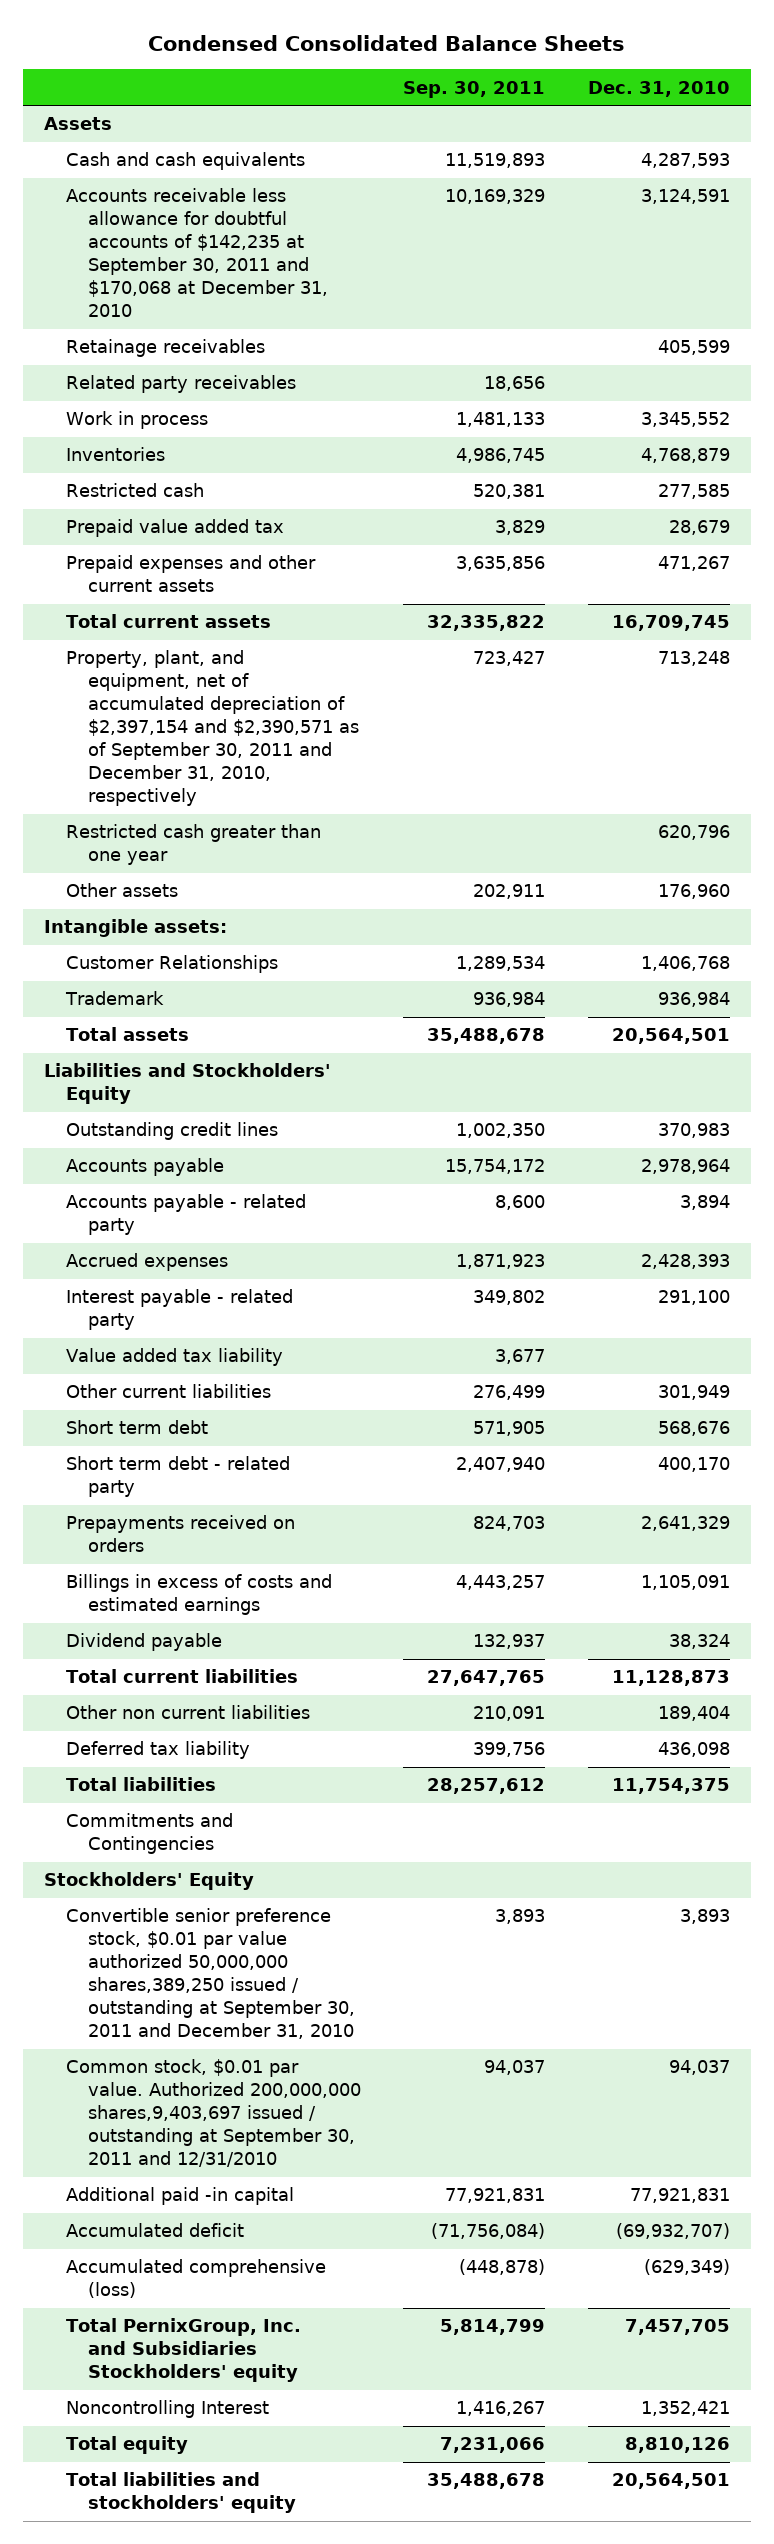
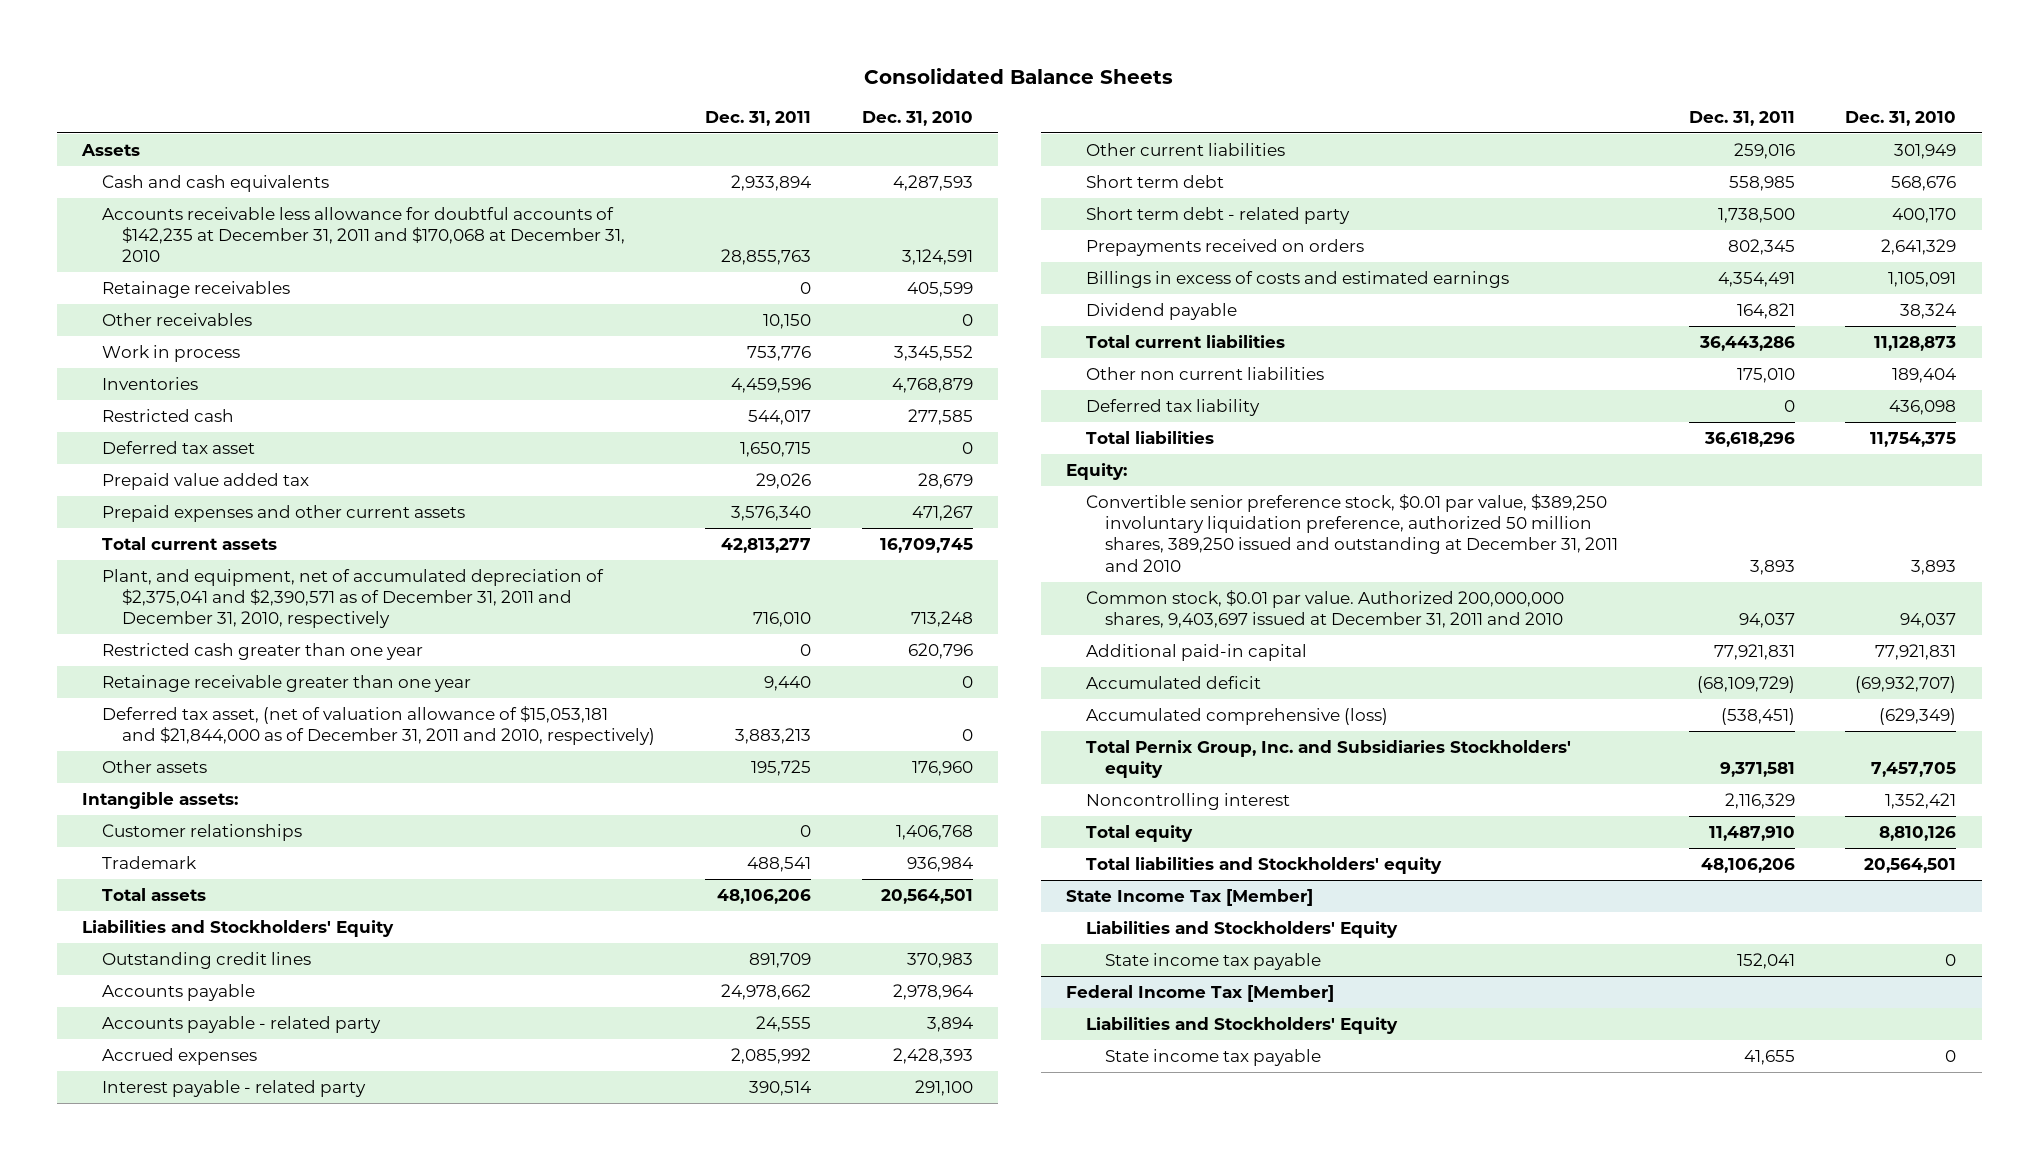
[148,35,626,52] Condensed Consolidated Balance Sheets -> [864,67,1174,84] Consolidated Balance Sheets
[403,80,546,98] Sep. 30, 2011 -> none
none -> [705,110,812,126] Dec. 31, 2011
[66,188,328,318] Accounts receivable less allowance for doubtful accounts of $142,235 at September 30, 2011 and $170,068 at December 31, 2010 -> [101,206,625,263] Accounts receivable less allowance for doubtful accounts of $142,235 at December 31, 2011 and $170,068 at December 31, 2010
[66,375,297,394] Related party receivables -> none
none -> [101,312,252,326] Other receivables
none -> [101,440,255,454] Deferred tax asset
[66,650,359,807] Property, plant, and equipment, net of accumulated depreciation of $2,397,154 and $2,390,571 as of September 30, 2011 and December 31, 2010, respectively -> [101,568,604,629] Plant, and equipment, net of accumulated depreciation of $2,375,041 and $2,390,571 as of December 31, 2011 and December 31, 2010, respectively
none -> [101,674,471,692] Retainage receivable greater than one year
none -> [101,705,655,746] Deferred tax asset, (net of valuation allowance of $15,053,181 and $21,844,000 as of December 31, 2011 and 2010, respectively)
[66,955,279,974] Customer Relationships -> [101,823,302,841] Customer relationships
[66,1348,284,1367] Value added tax liability -> none
[66,1813,234,1855] Commitments and Contingencies -> none
[44,1872,255,1891] Stockholders' Equity -> [1066,462,1128,480] Equity:
[66,1908,355,2040] Convertible senior preference stock, $0.01 par value authorized 50,000,000 shares,389,250 issued / outstanding at September 30, 2011 and December 31, 2010 -> [1085,493,1619,572] Convertible senior preference stock, $0.01 par value, $389,250 involuntary liquidation preference, authorized 50 million shares, 389,250 issued and outstanding at December 31, 2011 and 2010
[66,2059,361,2168] Common stock, $0.01 par value. Authorized 200,000,000 shares,9,403,697 issued / outstanding at September 30, 2011 and 12/31/2010 -> [1085,589,1564,629] Common stock, $0.01 par value. Authorized 200,000,000 shares, 9,403,697 issued at December 31, 2011 and 2010
[66,2187,295,2206] Additional paid -in capital -> [1085,643,1307,661] Additional paid-in capital
[66,2318,302,2383] Total PernixGroup, Inc. and Subsidiaries Stockholders' equity -> [1085,739,1571,779] Total Pernix Group, Inc. and Subsidiaries Stockholders' equity
[66,2400,270,2419] Noncontrolling Interest -> [1085,792,1290,810] Noncontrolling interest
[66,2472,296,2514] Total liabilities and stockholders' equity -> [1085,856,1442,874] Total liabilities and Stockholders' equity
none -> [1066,888,1314,906] State Income Tax [Member]
none -> [1085,920,1398,938] Liabilities and Stockholders' Equity
none -> [1105,952,1322,970] State income tax payable
none -> [1066,984,1335,1002] Federal Income Tax [Member]
none -> [1085,1016,1398,1034] Liabilities and Stockholders' Equity
none -> [1105,1048,1322,1066] State income tax payable

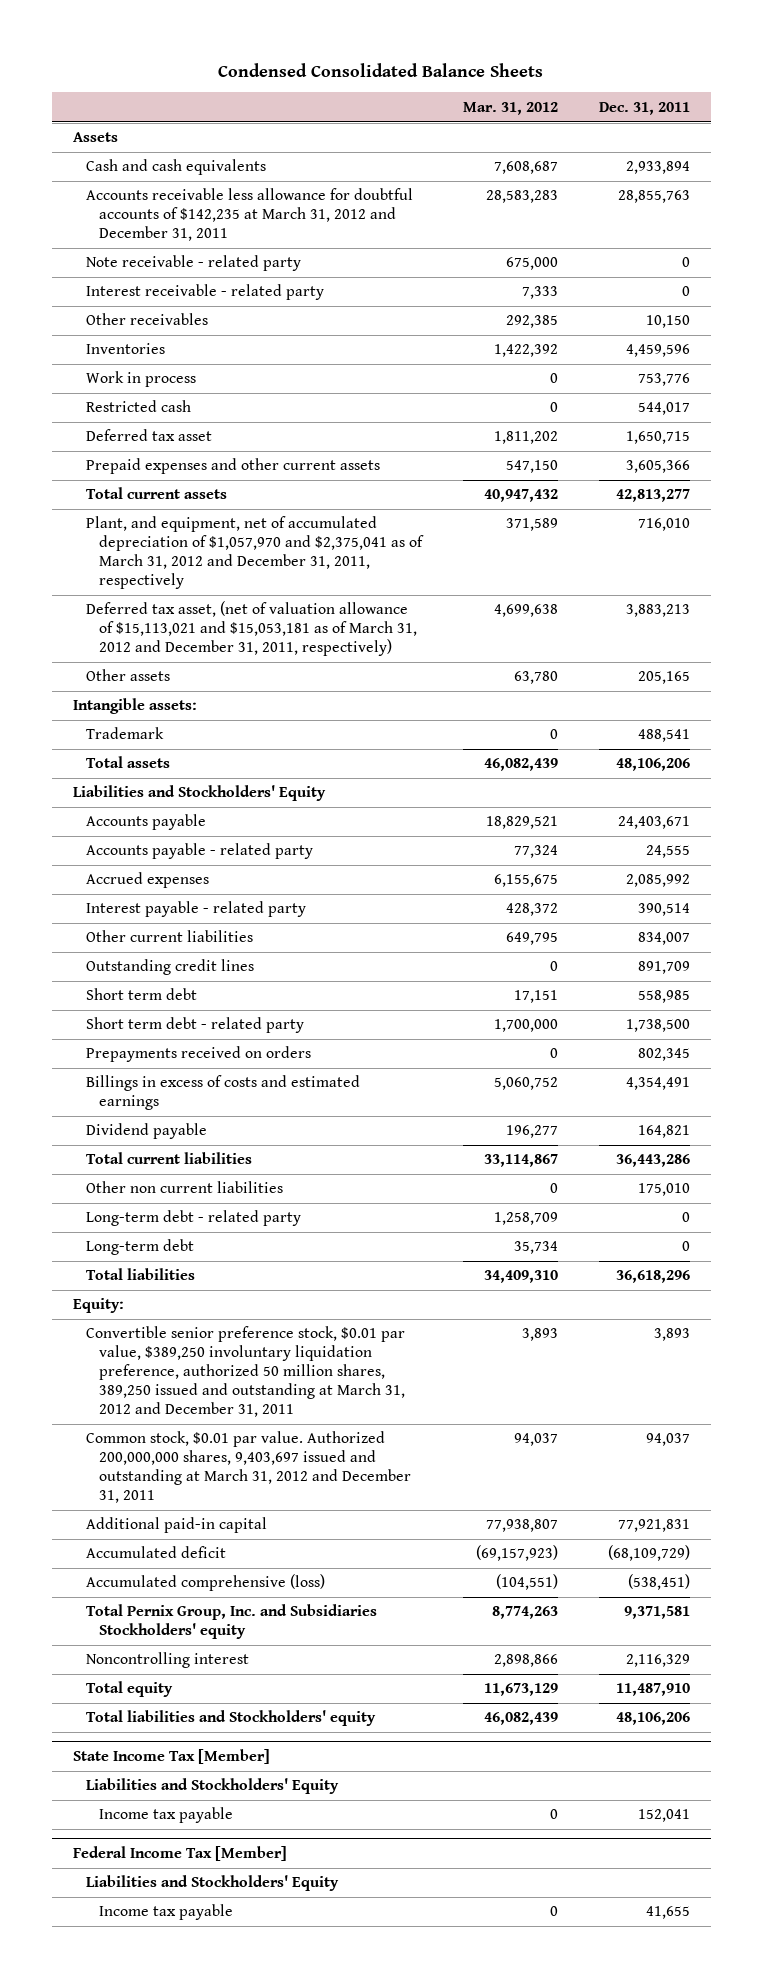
[864,67,1174,84] Consolidated Balance Sheets -> [218,62,544,77] Condensed Consolidated Balance Sheets
[861,110,973,126] Dec. 31, 2010 -> none
none -> [463,101,559,115] Mar. 31, 2012
[101,280,290,298] Retainage receivables -> none
[101,206,625,263] Accounts receivable less allowance for doubtful accounts of $142,235 at December 31, 2011 and $170,068 at December 31, 2010 -> [85,188,413,242] Accounts receivable less allowance for doubtful accounts of $142,235 at March 31, 2012 and December 31, 2011
none -> [85,255,301,272] Note receivable - related party
none -> [85,284,324,301] Interest receivable - related party
[101,344,240,362] Work in process -> [85,371,196,388] Work in process
[101,472,309,490] Prepaid value added tax -> none
[731,505,812,521] 3,576,340 -> [626,460,691,474] 3,605,366
[101,642,423,660] Restricted cash greater than one year -> none
[101,674,471,692] Retainage receivable greater than one year -> none
[101,568,604,629] Plant, and equipment, net of accumulated depreciation of $2,375,041 and $2,390,571 as of December 31, 2011 and December 31, 2010, respectively -> [85,516,425,590] Plant, and equipment, net of accumulated depreciation of $1,057,970 and $2,375,041 as of March 31, 2012 and December 31, 2011, respectively
[101,705,655,746] Deferred tax asset, (net of valuation allowance of $15,053,181 and $21,844,000 as of December 31, 2011 and 2010, respectively) -> [85,601,418,657] Deferred tax asset, (net of valuation allowance of $15,113,021 and $15,053,181 as of March 31, 2012 and December 31, 2011, respectively)
[751,759,812,776] 195,725 -> [638,671,691,685] 205,165
[101,823,302,841] Customer relationships -> none
[721,983,812,1000] 24,978,662 -> [618,816,691,830] 24,403,671
[1733,142,1795,159] 259,016 -> [638,932,691,946] 834,007
[101,951,311,969] Outstanding credit lines -> [85,959,254,976] Outstanding credit lines
[1085,398,1260,416] Deferred tax liability -> none
none -> [85,1210,301,1227] Long-term debt - related party
none -> [85,1239,194,1256] Long-term debt
[1085,493,1619,572] Convertible senior preference stock, $0.01 par value, $389,250 involuntary liquidation preference, authorized 50 million shares, 389,250 issued and outstanding at December 31, 2011 and 2010 -> [85,1326,406,1418] Convertible senior preference stock, $0.01 par value, $389,250 involuntary liquidation preference, authorized 50 million shares, 389,250 issued and outstanding at March 31, 2012 and December 31, 2011
[1085,589,1564,629] Common stock, $0.01 par value. Authorized 200,000,000 shares, 9,403,697 issued at December 31, 2011 and 2010 -> [85,1431,412,1504] Common stock, $0.01 par value. Authorized 200,000,000 shares, 9,403,697 issued and outstanding at March 31, 2012 and December 31, 2011
[1105,952,1322,970] State income tax payable -> [99,1807,234,1824] Income tax payable
[1105,1048,1322,1066] State income tax payable -> [99,1904,234,1921] Income tax payable

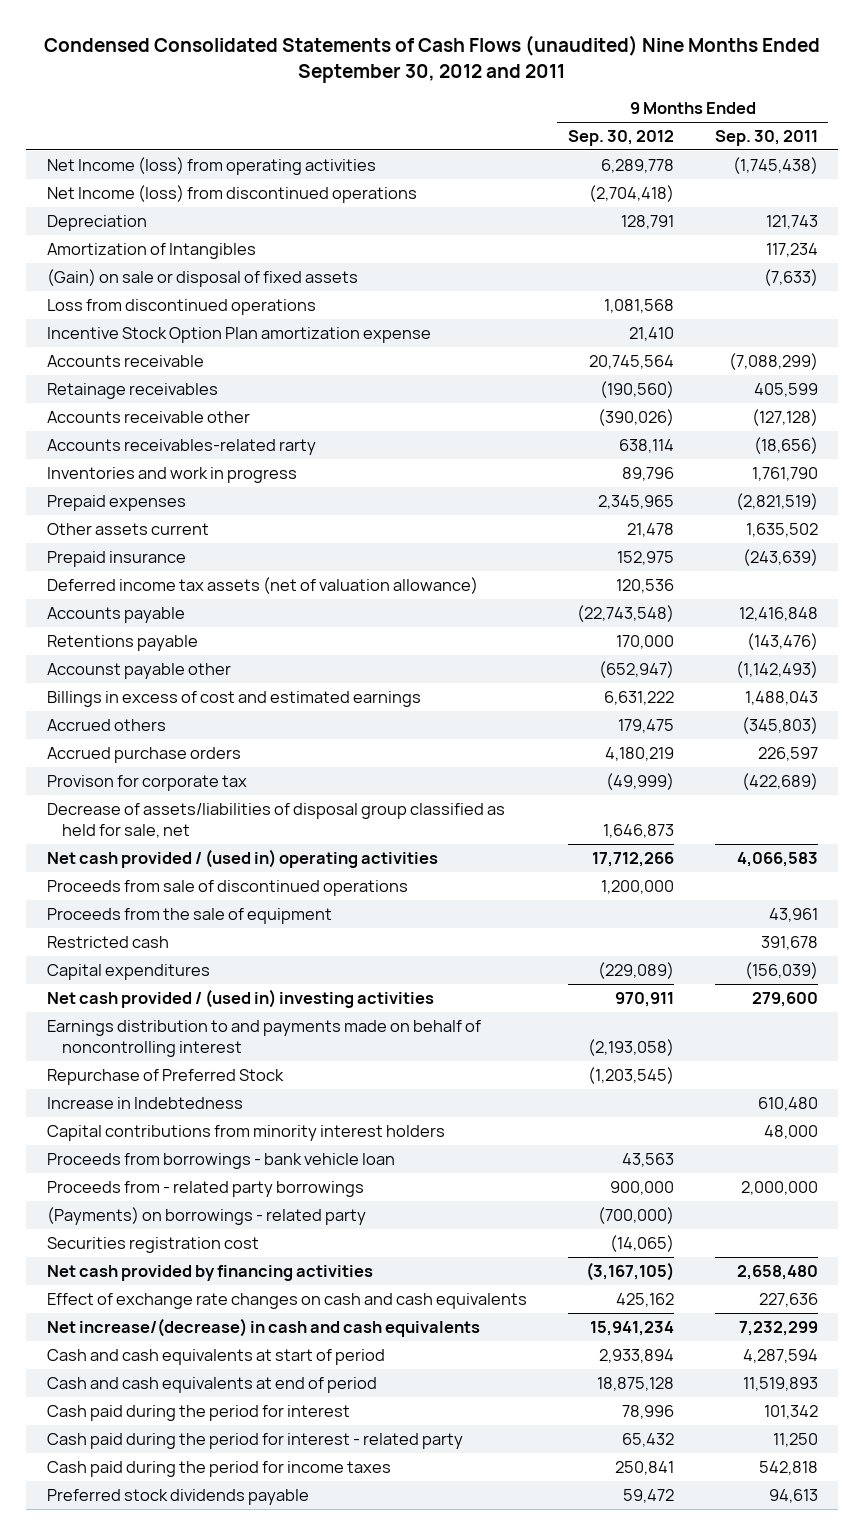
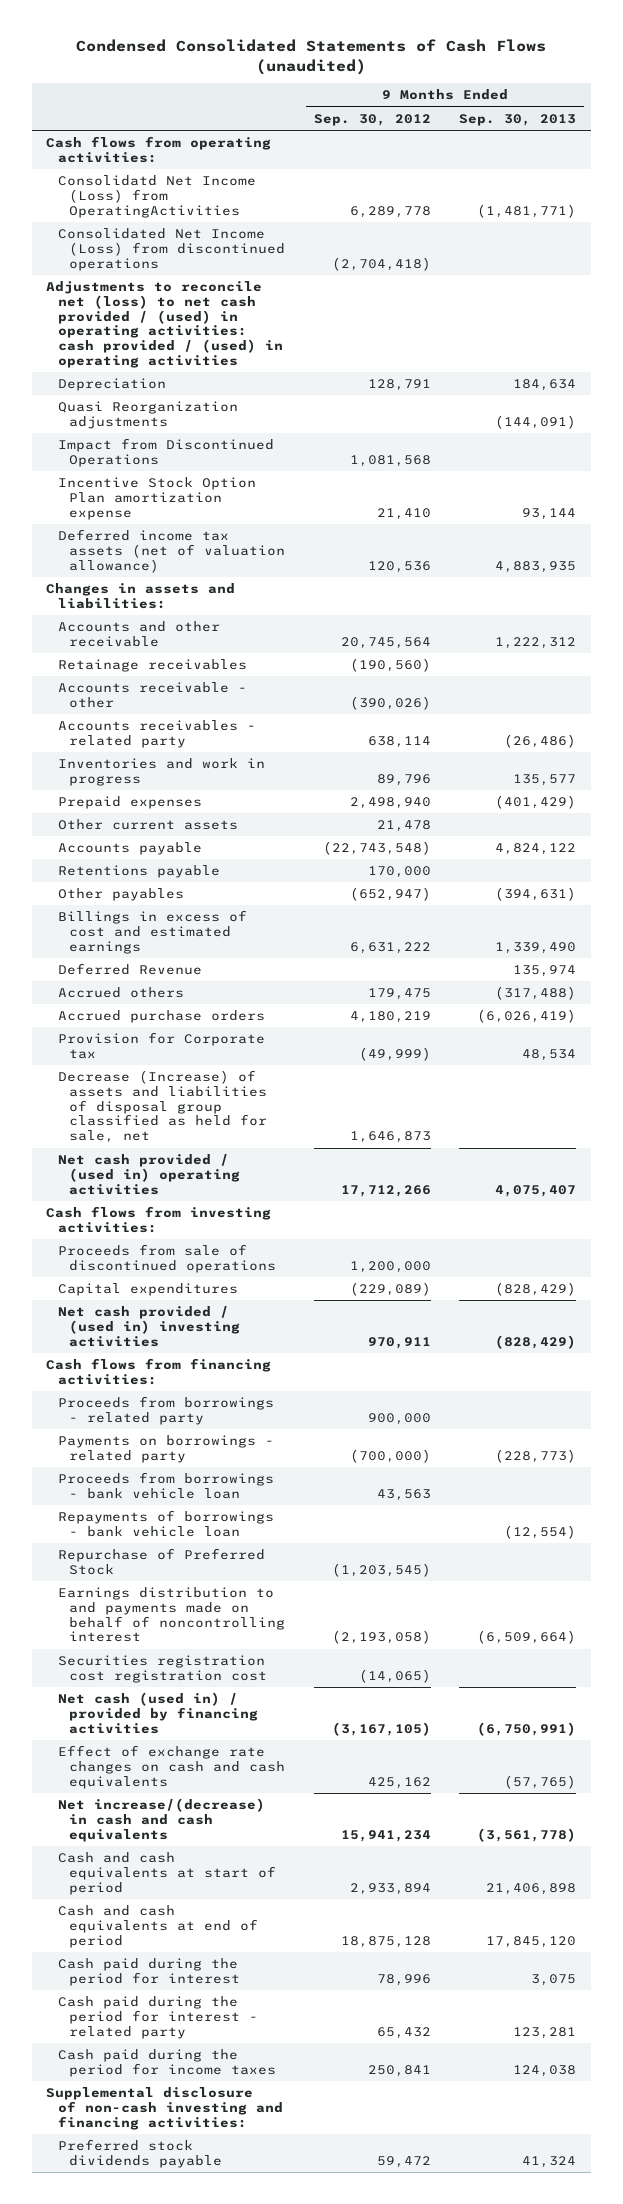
[44,35,821,83] Condensed Consolidated Statements of Cash Flows (unaudited) Nine Months Ended September 30, 2012 and 2011 -> [76,39,547,75] Condensed Consolidated Statements of Cash Flows (unaudited)
[714,130,818,147] Sep. 30, 2011 -> none
none -> [459,113,577,126] Sep. 30, 2013
none -> [46,136,272,163] Cash flows from operating activities:
[46,156,376,175] Net Income (loss) from operating activities -> [57,175,256,218] Consolidatd Net Income (Loss) from OperatingActivities
[46,184,417,203] Net Income (loss) from discontinued operations -> [57,228,285,271] Consolidated Net Income (Loss) from discontinued operations
none -> [46,281,283,369] Adjustments to reconcile net (loss) to net cash provided / (used) in operating activities: cash provided / (used) in operating activities
[46,242,256,259] Amortization of Intangibles -> none
[46,268,358,287] (Gain) on sale or disposal of fixed assets -> none
none -> [57,401,238,429] Quasi Reorganization adjustments
[46,298,316,315] Loss from discontinued operations -> [57,438,274,467] Impact from Discontinued Operations
[46,576,478,594] Deferred income tax assets (net of valuation allowance) -> [57,529,285,573] Deferred income tax assets (net of valuation allowance)
none -> [46,583,236,609] Changes in assets and liabilities:
[46,354,204,367] Accounts receivable -> [57,621,220,647] Accounts and other receivable
[46,410,250,423] Accounts receivable other -> [57,682,247,708] Accounts receivable - other
[46,438,316,455] Accounts receivables-related rarty -> [57,720,256,748] Accounts receivables - related party
[46,550,186,567] Prepaid insurance -> none
[597,494,674,509] 2,345,965 -> [349,797,431,810] 2,498,940
[46,522,209,535] Other assets current -> [57,819,238,831] Other current assets
[46,662,231,679] Accounst payable other -> [57,888,184,902] Other payables
none -> [57,963,202,976] Deferred Revenue
[46,774,247,791] Provison for corporate tax -> [57,1032,265,1059] Provision for Corporate tax
[46,802,505,838] Decrease of assets/liabilities of disposal group classified as held for sale, net -> [57,1070,267,1144] Decrease (Increase) of assets and liabilities of disposal group classified as held for sale, net
none -> [46,1206,272,1233] Cash flows from investing activities:
[46,907,332,924] Proceeds from the sale of equipment -> none
[46,935,169,948] Restricted cash -> none
[46,1096,243,1109] Increase in Indebtedness -> none
[46,1124,445,1141] Capital contributions from minority interest holders -> none
none -> [46,1358,272,1385] Cash flows from financing activities:
none -> [57,1396,274,1425] Proceeds from borrowings - related party
none -> [57,1435,274,1463] Payments on borrowings - related party
[46,1180,364,1197] Proceeds from - related party borrowings -> none
[46,1206,366,1225] (Payments) on borrowings - related party -> none
none -> [57,1510,274,1537] Repayments of borrowings - bank vehicle loan
[46,1068,284,1085] Repurchase of Preferred Stock -> [57,1548,265,1575] Repurchase of Preferred Stock
[46,1019,481,1057] Earnings distribution to and payments made on behalf of noncontrolling interest -> [57,1587,285,1643] Earnings distribution to and payments made on behalf of noncontrolling interest
[46,1236,259,1253] Securities registration cost -> [57,1655,267,1683] Securities registration cost registration cost
[46,1264,373,1281] Net cash provided by financing activities -> [57,1692,258,1734] Net cash (used in) / provided by financing activities
none -> [46,2087,283,2130] Supplemental disclosure of non-cash investing and financing activities:

